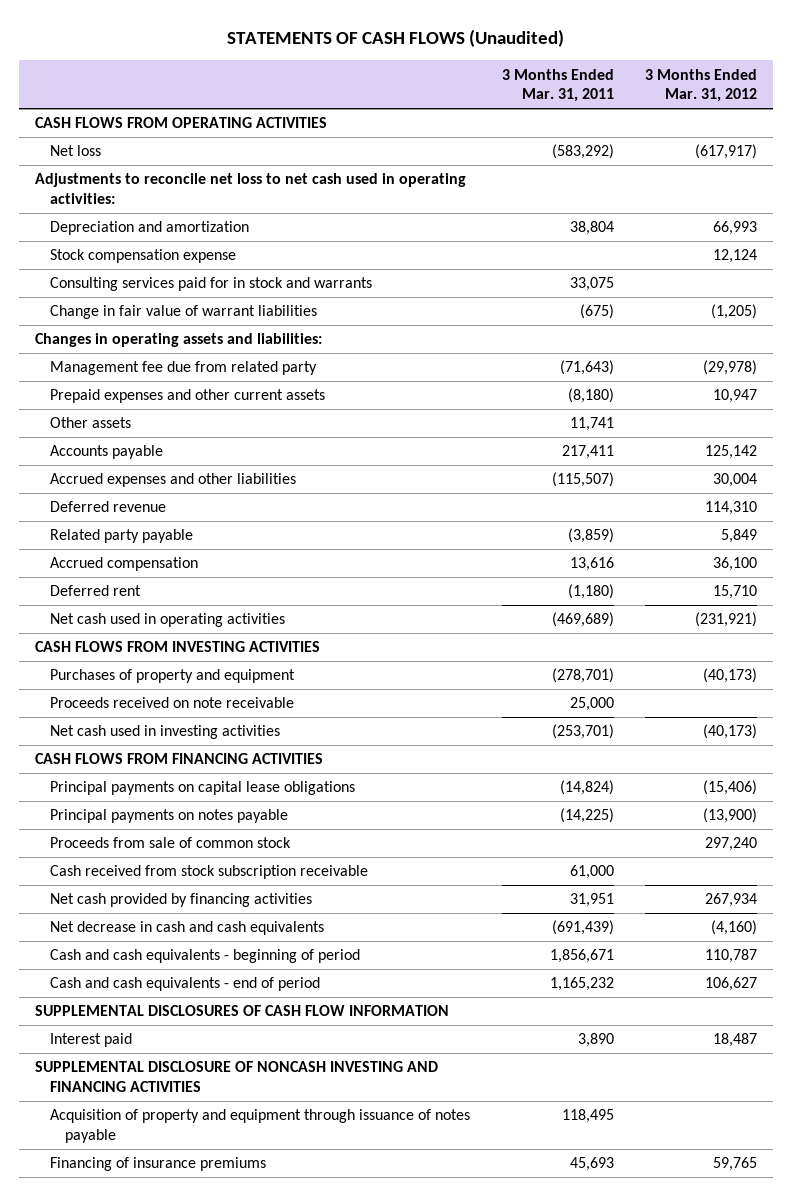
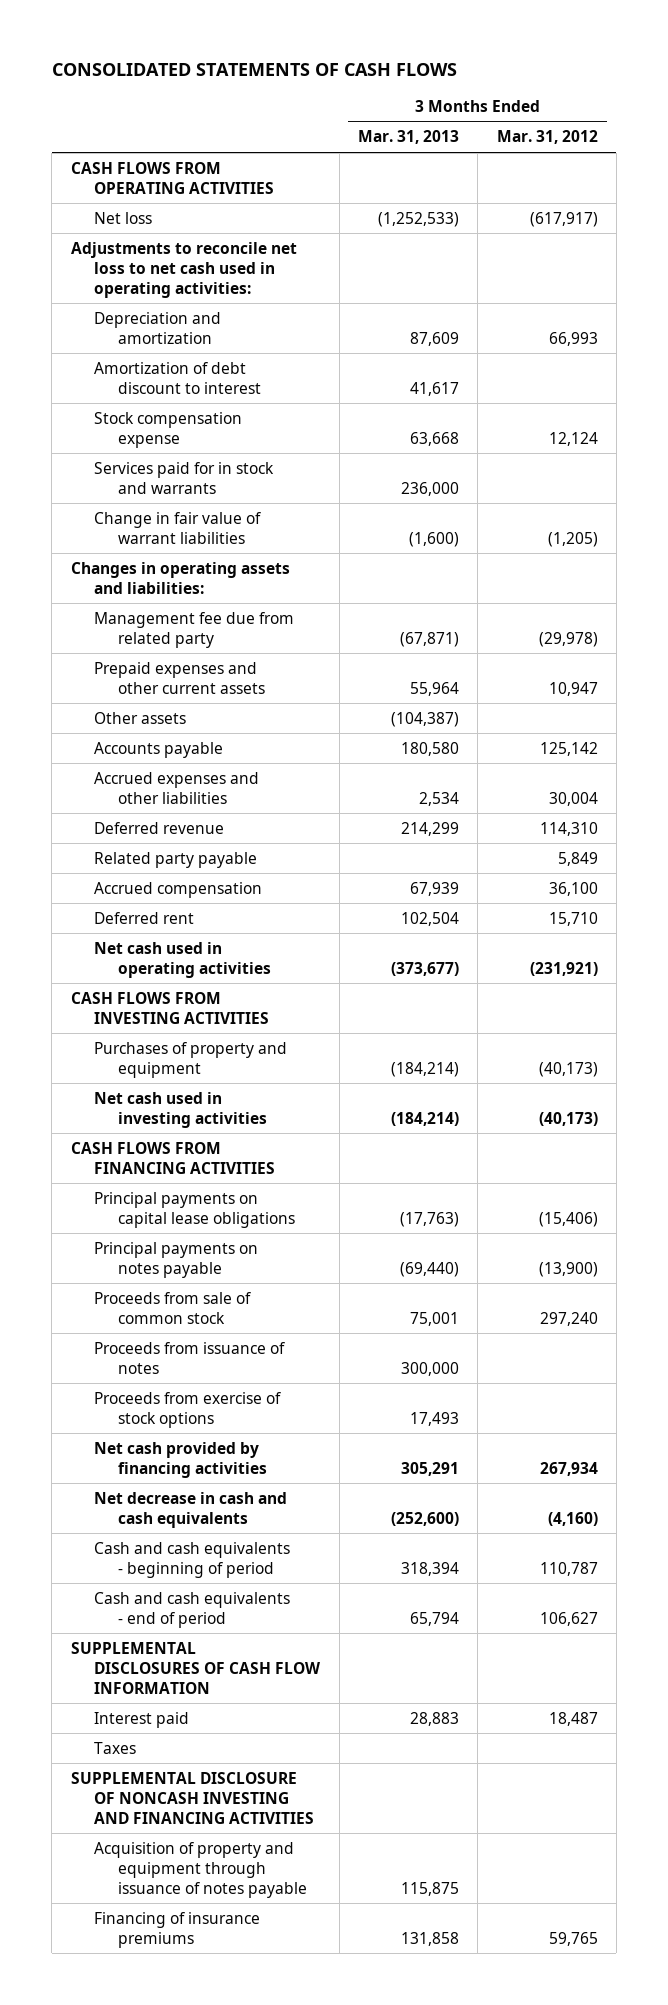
[227,29,565,48] STATEMENTS OF CASH FLOWS (Unaudited) -> [51,62,457,76] CONSOLIDATED STATEMENTS OF CASH FLOWS
[501,68,614,103] 3 Months Ended Mar. 31, 2011 -> none
none -> [357,130,459,145] Mar. 31, 2013
none -> [94,361,261,394] Amortization of debt discount to interest
[50,277,373,292] Consulting services paid for in stock and warrants -> [94,461,275,494] Services paid for in stock and warrants
[50,697,295,709] Proceeds received on note receivable -> none
[50,865,369,880] Cash received from stock subscription receivable -> none
none -> [94,1341,286,1374] Proceeds from issuance of notes
none -> [94,1391,282,1428] Proceeds from exercise of stock options
none -> [94,1741,137,1754] Taxes

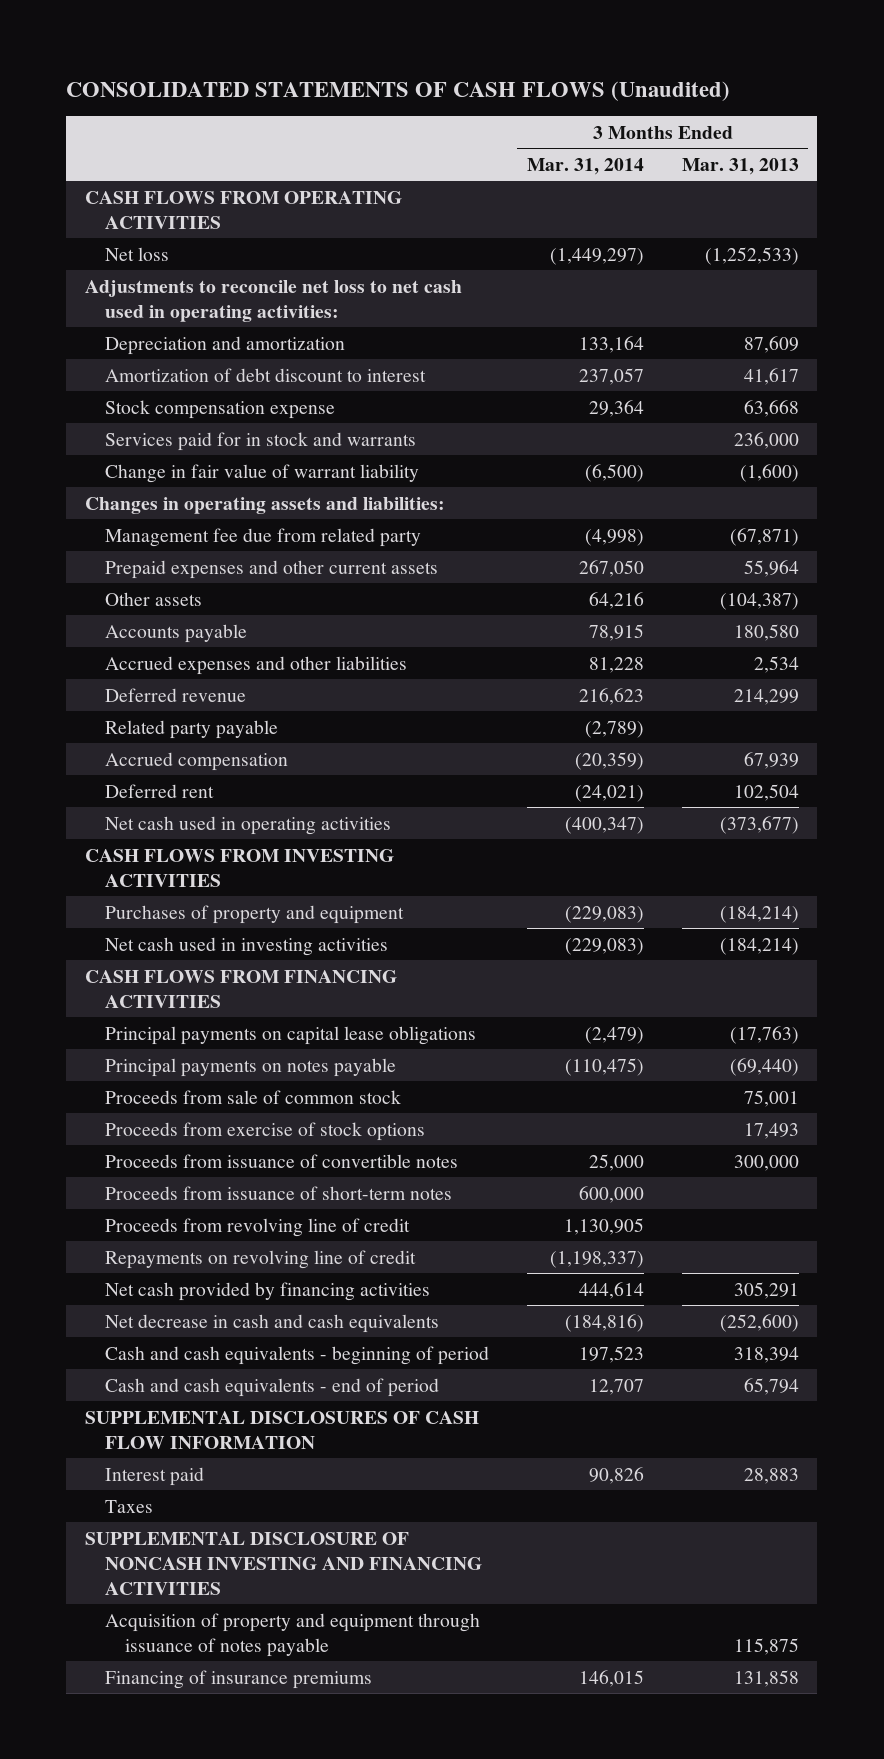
[51,62,457,76] CONSOLIDATED STATEMENTS OF CASH FLOWS -> [66,80,731,101] CONSOLIDATED STATEMENTS OF CASH FLOWS (Unaudited)
[496,130,598,145] Mar. 31, 2012 -> none
none -> [526,157,644,175] Mar. 31, 2014
[94,511,262,544] Change in fair value of warrant liabilities -> [104,463,419,483] Change in fair value of warrant liability
[94,1341,286,1374] Proceeds from issuance of notes -> none
none -> [104,1153,458,1168] Proceeds from issuance of convertible notes
none -> [104,1185,452,1200] Proceeds from issuance of short-term notes
none -> [104,1217,410,1237] Proceeds from revolving line of credit
none -> [104,1249,416,1269] Repayments on revolving line of credit

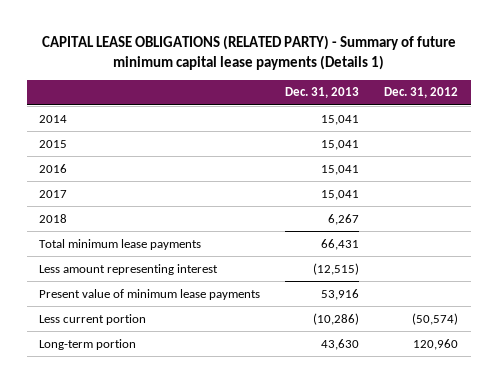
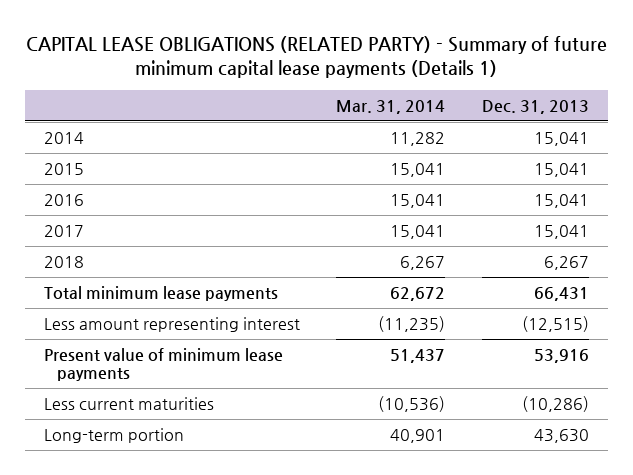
[384,87,459,99] Dec. 31, 2012 -> none
none -> [336,100,446,115] Mar. 31, 2014
[39,313,147,325] Less current portion -> [43,396,214,410] Less current maturities

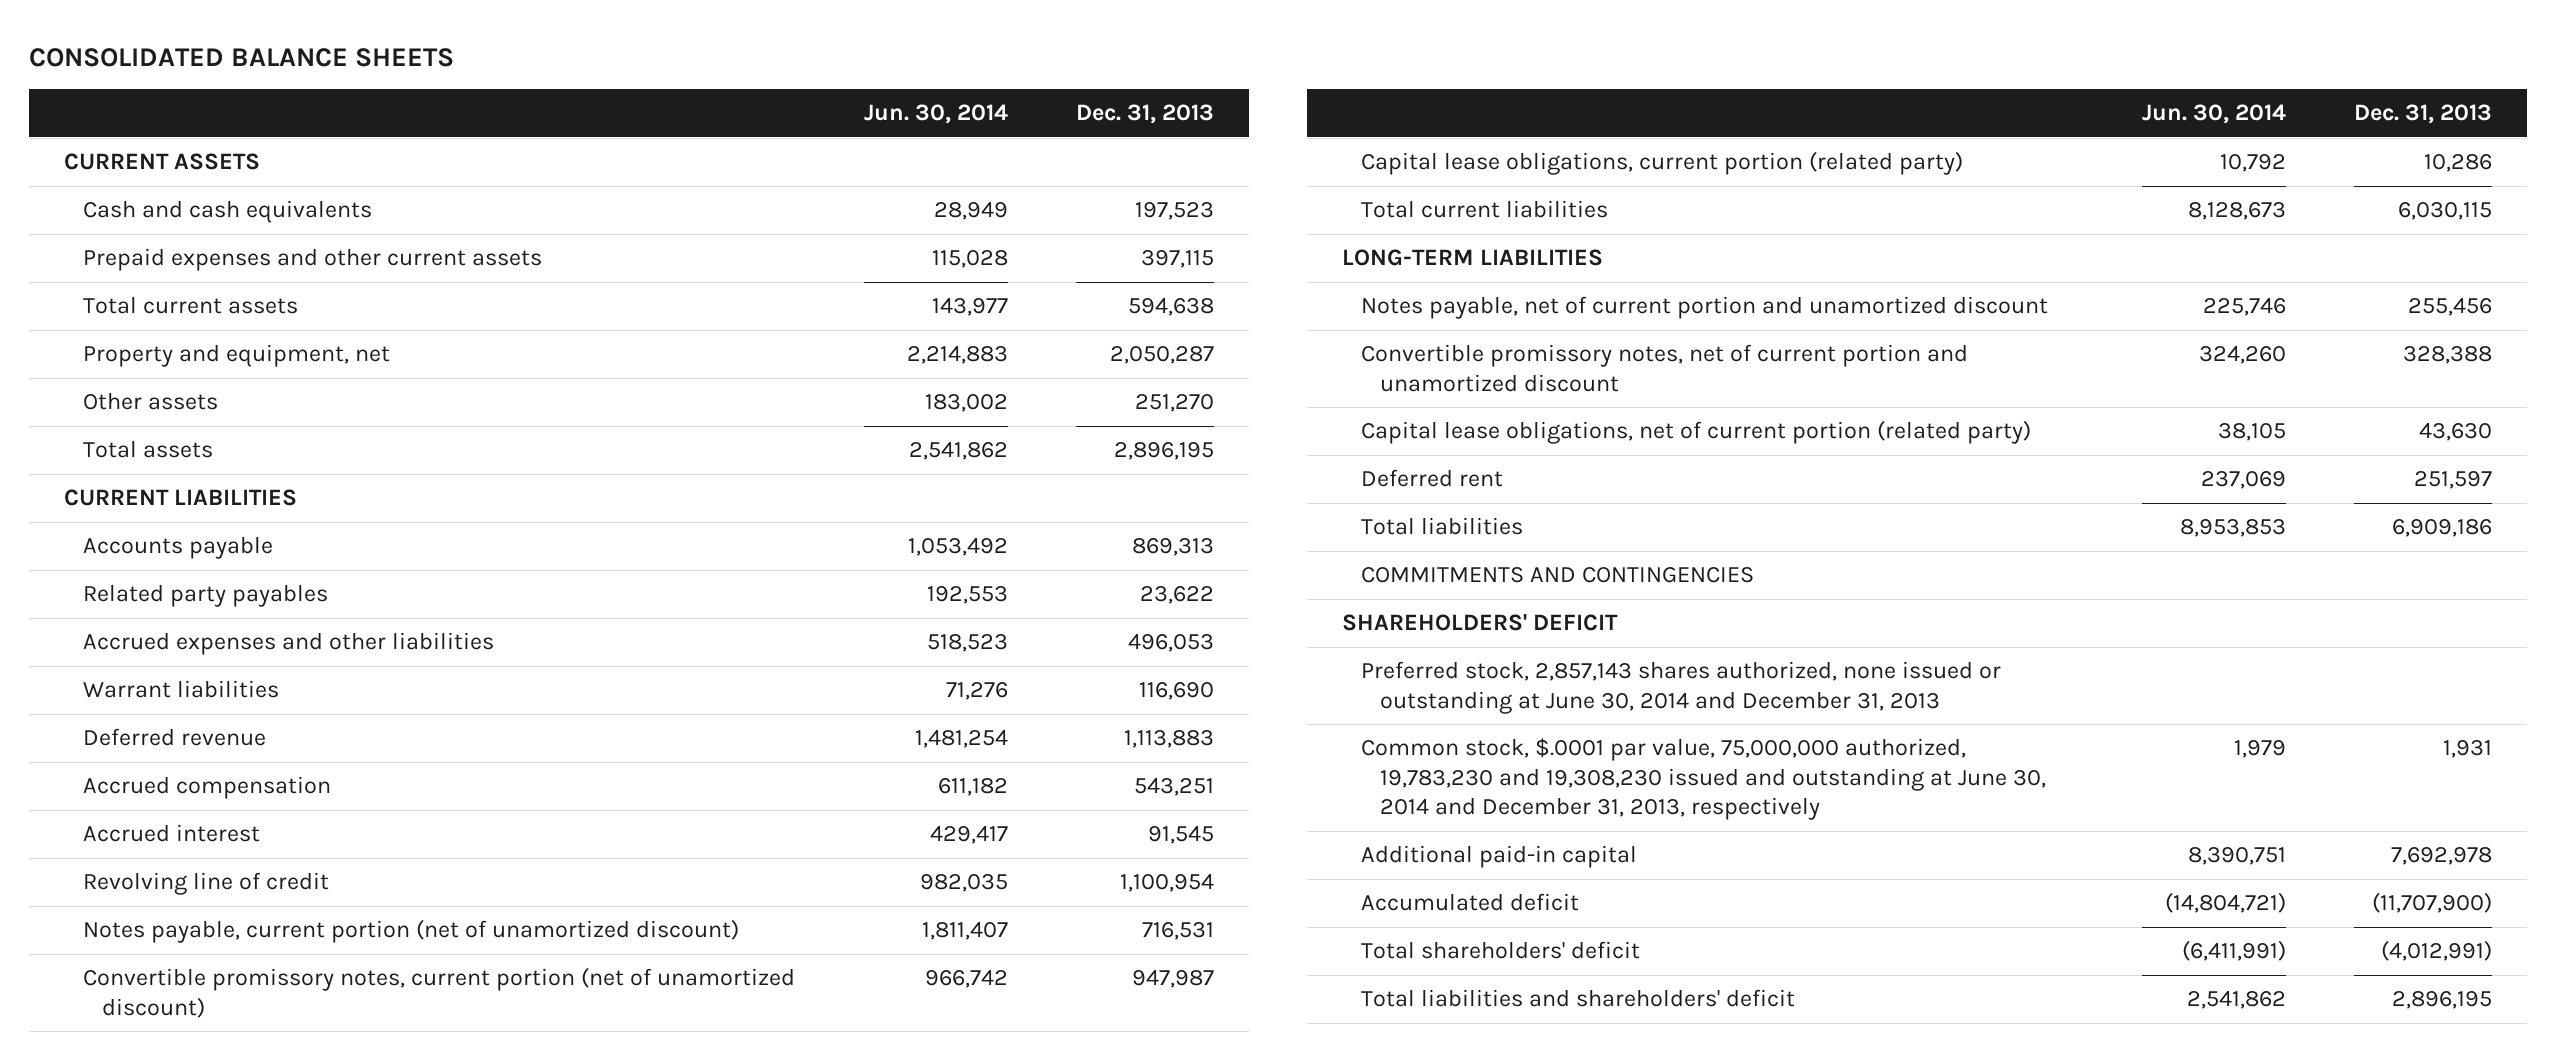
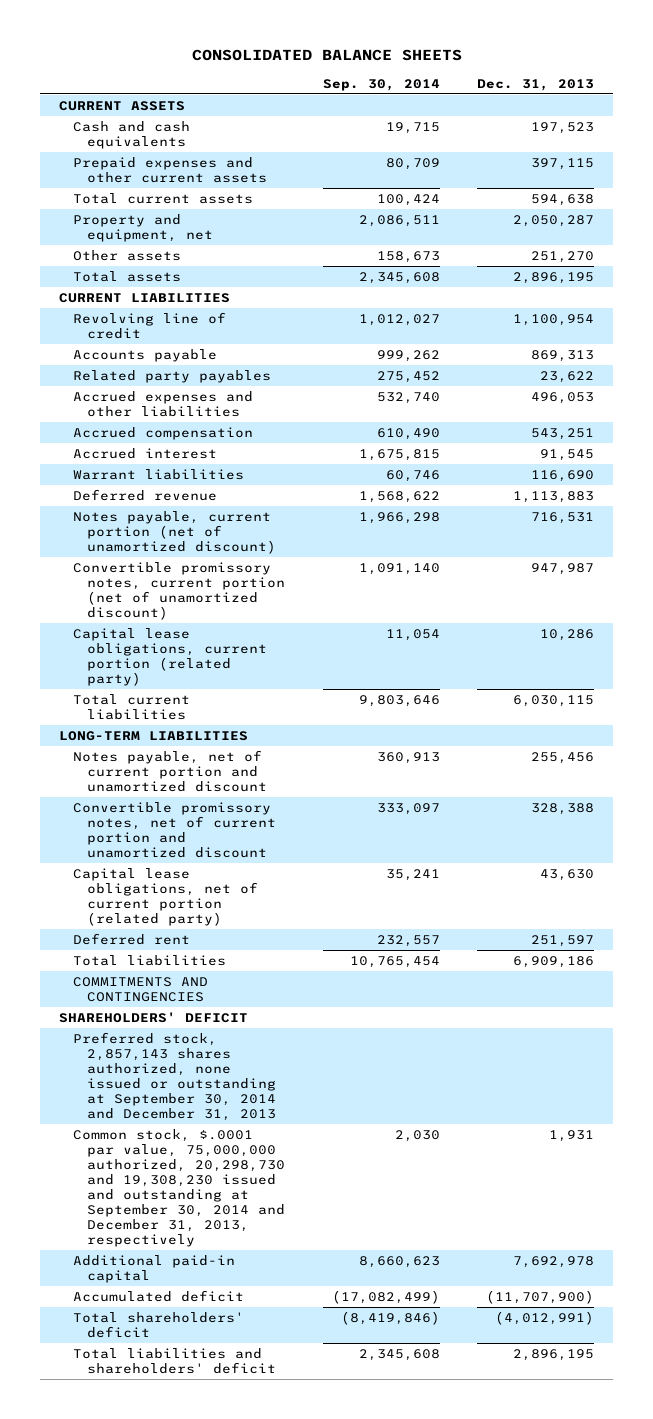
[863,104,1008,125] Jun. 30, 2014 -> none
none -> [322,78,440,91] Sep. 30, 2014
[82,872,329,896] Revolving line of credit -> [73,312,227,340] Revolving line of credit
[82,680,279,699] Warrant liabilities -> [73,469,245,481] Warrant liabilities
[82,728,266,747] Deferred revenue -> [73,489,218,502] Deferred revenue
[1361,661,2002,714] Preferred stock, 2,857,143 shares authorized, none issued or outstanding at June 30, 2014 and December 31, 2013 -> [73,1032,277,1121] Preferred stock, 2,857,143 shares authorized, none issued or outstanding at September 30, 2014 and December 31, 2013
[1361,738,2047,821] Common stock, $.0001 par value, 75,000,000 authorized, 19,783,230 and 19,308,230 issued and outstanding at June 30, 2014 and December 31, 2013, respectively -> [73,1129,286,1247] Common stock, $.0001 par value, 75,000,000 authorized, 20,298,730 and 19,308,230 issued and outstanding at September 30, 2014 and December 31, 2013, respectively

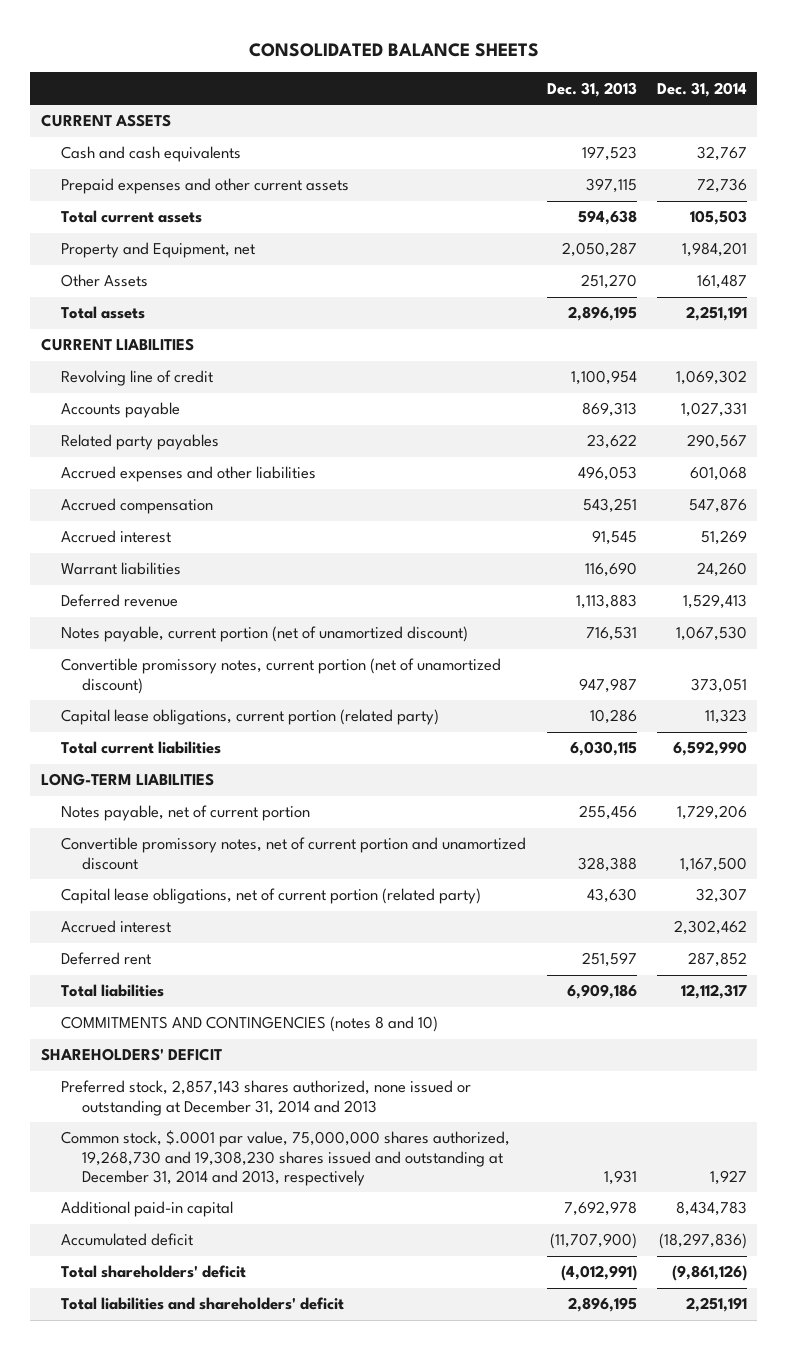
[322,78,440,91] Sep. 30, 2014 -> none
none -> [656,81,747,97] Dec. 31, 2014
[73,214,214,243] Property and equipment, net -> [61,242,256,259] Property and Equipment, net
[73,250,182,262] Other assets -> [61,274,149,288] Other Assets
[73,750,268,793] Notes payable, net of current portion and unamortized discount -> [61,805,311,822] Notes payable, net of current portion
none -> [61,920,172,934] Accrued interest
[73,977,209,1003] COMMITMENTS AND CONTINGENCIES -> [61,1016,439,1033] COMMITMENTS AND CONTINGENCIES (notes 8 and 10)
[73,1032,277,1121] Preferred stock, 2,857,143 shares authorized, none issued or outstanding at September 30, 2014 and December 31, 2013 -> [61,1080,472,1116] Preferred stock, 2,857,143 shares authorized, none issued or outstanding at December 31, 2014 and 2013
[73,1129,286,1247] Common stock, $.0001 par value, 75,000,000 authorized, 20,298,730 and 19,308,230 issued and outstanding at September 30, 2014 and December 31, 2013, respectively -> [61,1130,511,1186] Common stock, $.0001 par value, 75,000,000 shares authorized, 19,268,730 and 19,308,230 shares issued and outstanding at December 31, 2014 and 2013, respectively

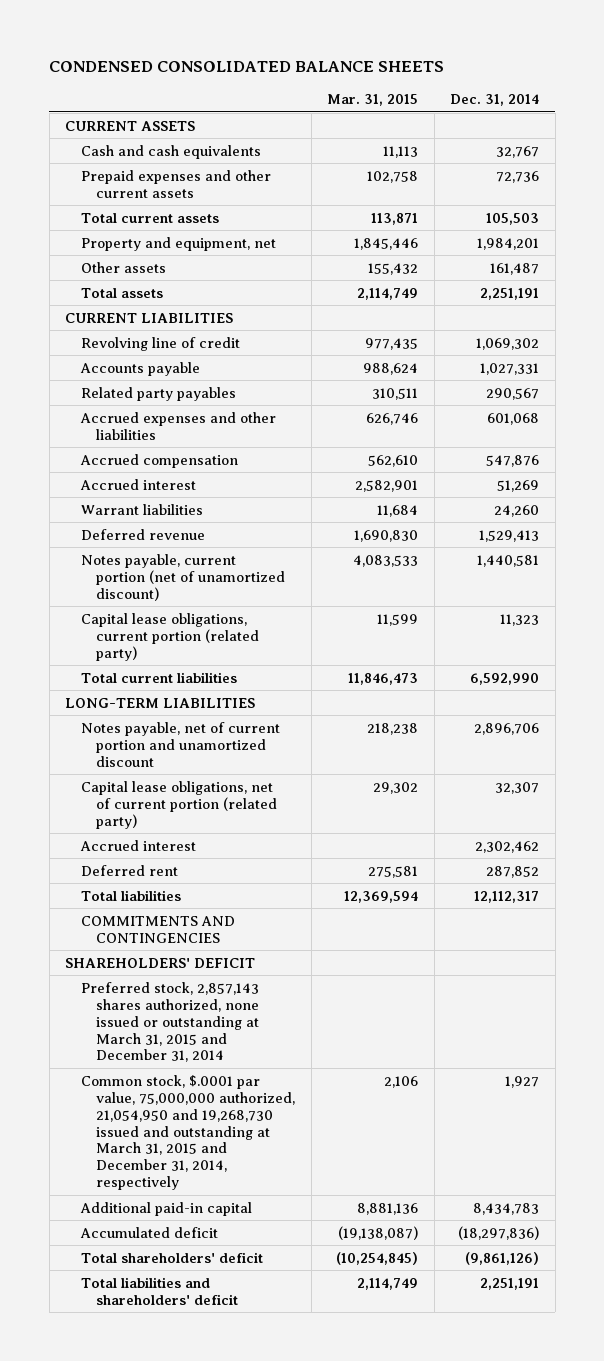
[248,43,539,58] CONSOLIDATED BALANCE SHEETS -> [49,60,445,72] CONDENSED CONSOLIDATED BALANCE SHEETS
[546,81,637,97] Dec. 31, 2013 -> none
none -> [327,94,419,107] Mar. 31, 2015
[61,242,256,259] Property and Equipment, net -> [80,236,276,251] Property and equipment, net
[61,274,149,288] Other Assets -> [80,261,166,273] Other assets
[61,658,502,694] Convertible promissory notes, current portion (net of unamortized discount) -> none
[675,626,747,642] 1,067,530 -> [477,554,540,567] 1,440,581
[61,837,527,870] Convertible promissory notes, net of current portion and unamortized discount -> none
[61,805,311,822] Notes payable, net of current portion -> [80,721,280,767] Notes payable, net of current portion and unamortized discount
[676,805,747,821] 1,729,206 -> [474,722,540,735] 2,896,706
[61,1016,439,1033] COMMITMENTS AND CONTINGENCIES (notes 8 and 10) -> [80,915,235,943] COMMITMENTS AND CONTINGENCIES
[61,1080,472,1116] Preferred stock, 2,857,143 shares authorized, none issued or outstanding at December 31, 2014 and 2013 -> [80,981,260,1063] Preferred stock, 2,857,143 shares authorized, none issued or outstanding at March 31, 2015 and December 31, 2014
[61,1130,511,1186] Common stock, $.0001 par value, 75,000,000 shares authorized, 19,268,730 and 19,308,230 shares issued and outstanding at December 31, 2014 and 2013, respectively -> [80,1074,296,1191] Common stock, $.0001 par value, 75,000,000 authorized, 21,054,950 and 19,268,730 issued and outstanding at March 31, 2015 and December 31, 2014, respectively

